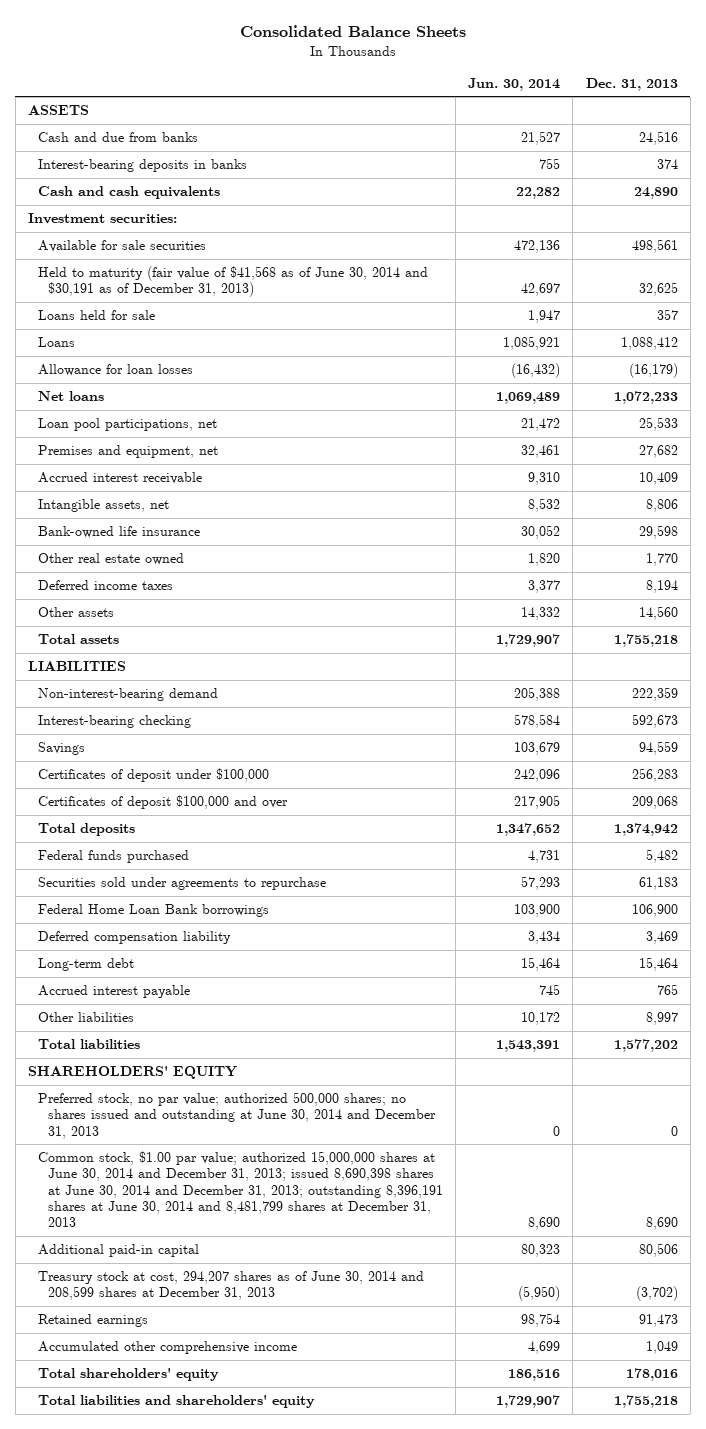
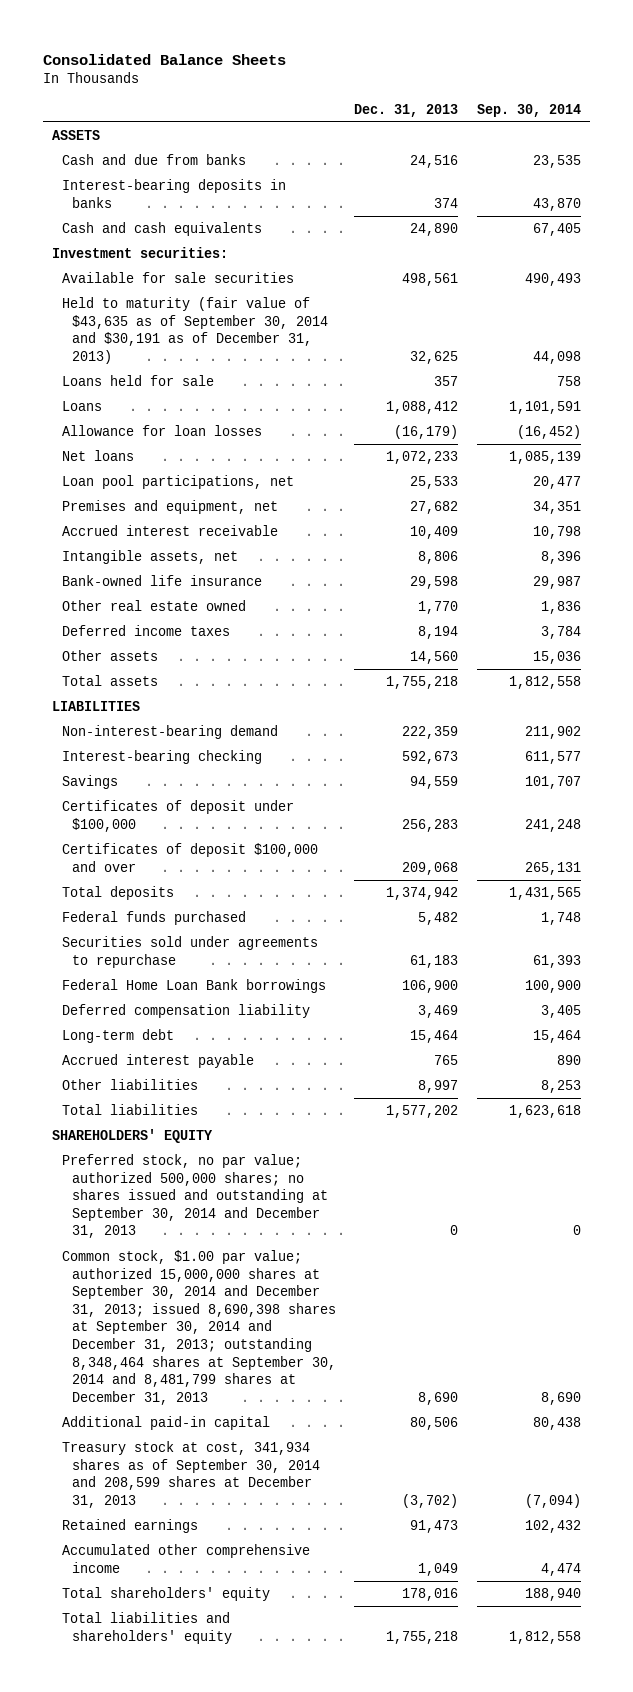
[468,77,561,91] Jun. 30, 2014 -> none
none -> [476,103,581,117] Sep. 30, 2014
[37,266,428,298] Held to maturity (fair value of $41,568 as of June 30, 2014 and $30,191 as of December 31, 2013) -> [62,297,329,364] Held to maturity (fair value of $43,635 as of September 30, 2014 and $30,191 as of December 31, 2013)
[37,1092,436,1139] Preferred stock, no par value; authorized 500,000 shares; no shares issued and outstanding at June 30, 2014 and December 31, 2013 -> [62,1154,329,1239] Preferred stock, no par value; authorized 500,000 shares; no shares issued and outstanding at September 30, 2014 and December 31, 2013
[37,1151,443,1228] Common stock, $1.00 par value; authorized 15,000,000 shares at June 30, 2014 and December 31, 2013; issued 8,690,398 shares at June 30, 2014 and December 31, 2013; outstanding 8,396,191 shares at June 30, 2014 and 8,481,799 shares at December 31, 2013 -> [62,1250,337,1405] Common stock, $1.00 par value; authorized 15,000,000 shares at September 30, 2014 and December 31, 2013; issued 8,690,398 shares at September 30, 2014 and December 31, 2013; outstanding 8,348,464 shares at September 30, 2014 and 8,481,799 shares at December 31, 2013
[37,1271,424,1301] Treasury stock at cost, 294,207 shares as of June 30, 2014 and 208,599 shares at December 31, 2013 -> [62,1441,321,1508] Treasury stock at cost, 341,934 shares as of September 30, 2014 and 208,599 shares at December 31, 2013

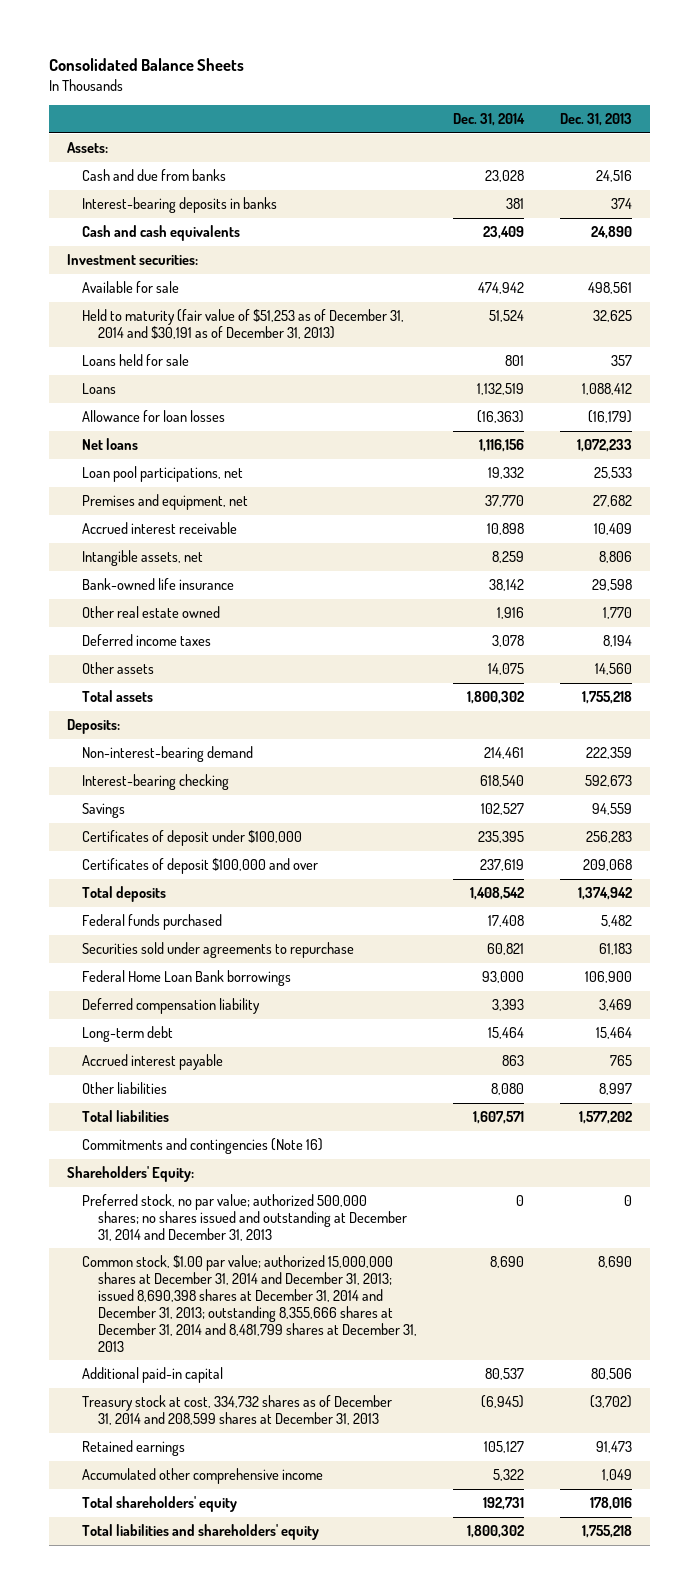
[476,103,581,117] Sep. 30, 2014 -> none
none -> [452,112,525,126] Dec. 31, 2014
[52,130,101,141] ASSETS -> [67,142,109,154] Assets:
[62,272,295,284] Available for sale securities -> [82,281,180,294] Available for sale
[62,297,329,364] Held to maturity (fair value of $43,635 as of September 30, 2014 and $30,191 as of December 31, 2013) -> [82,309,405,339] Held to maturity (fair value of $51,253 as of December 31, 2014 and $30,191 as of December 31, 2013)
[52,701,141,712] LIABILITIES -> none
none -> [67,719,121,735] Deposits:
none -> [82,1138,324,1155] Commitments and contingencies (Note 16)
[52,1129,214,1144] SHAREHOLDERS' EQUITY -> [67,1166,195,1183] Shareholders' Equity:
[62,1154,329,1239] Preferred stock, no par value; authorized 500,000 shares; no shares issued and outstanding at September 30, 2014 and December 31, 2013 -> [82,1194,407,1241] Preferred stock, no par value; authorized 500,000 shares; no shares issued and outstanding at December 31, 2014 and December 31, 2013
[62,1250,337,1405] Common stock, $1.00 par value; authorized 15,000,000 shares at September 30, 2014 and December 31, 2013; issued 8,690,398 shares at September 30, 2014 and December 31, 2013; outstanding 8,348,464 shares at September 30, 2014 and 8,481,799 shares at December 31, 2013 -> [82,1255,417,1352] Common stock, $1.00 par value; authorized 15,000,000 shares at December 31, 2014 and December 31, 2013; issued 8,690,398 shares at December 31, 2014 and December 31, 2013; outstanding 8,355,666 shares at December 31, 2014 and 8,481,799 shares at December 31, 2013
[62,1441,321,1508] Treasury stock at cost, 341,934 shares as of September 30, 2014 and 208,599 shares at December 31, 2013 -> [82,1395,393,1425] Treasury stock at cost, 334,732 shares as of December 31, 2014 and 208,599 shares at December 31, 2013

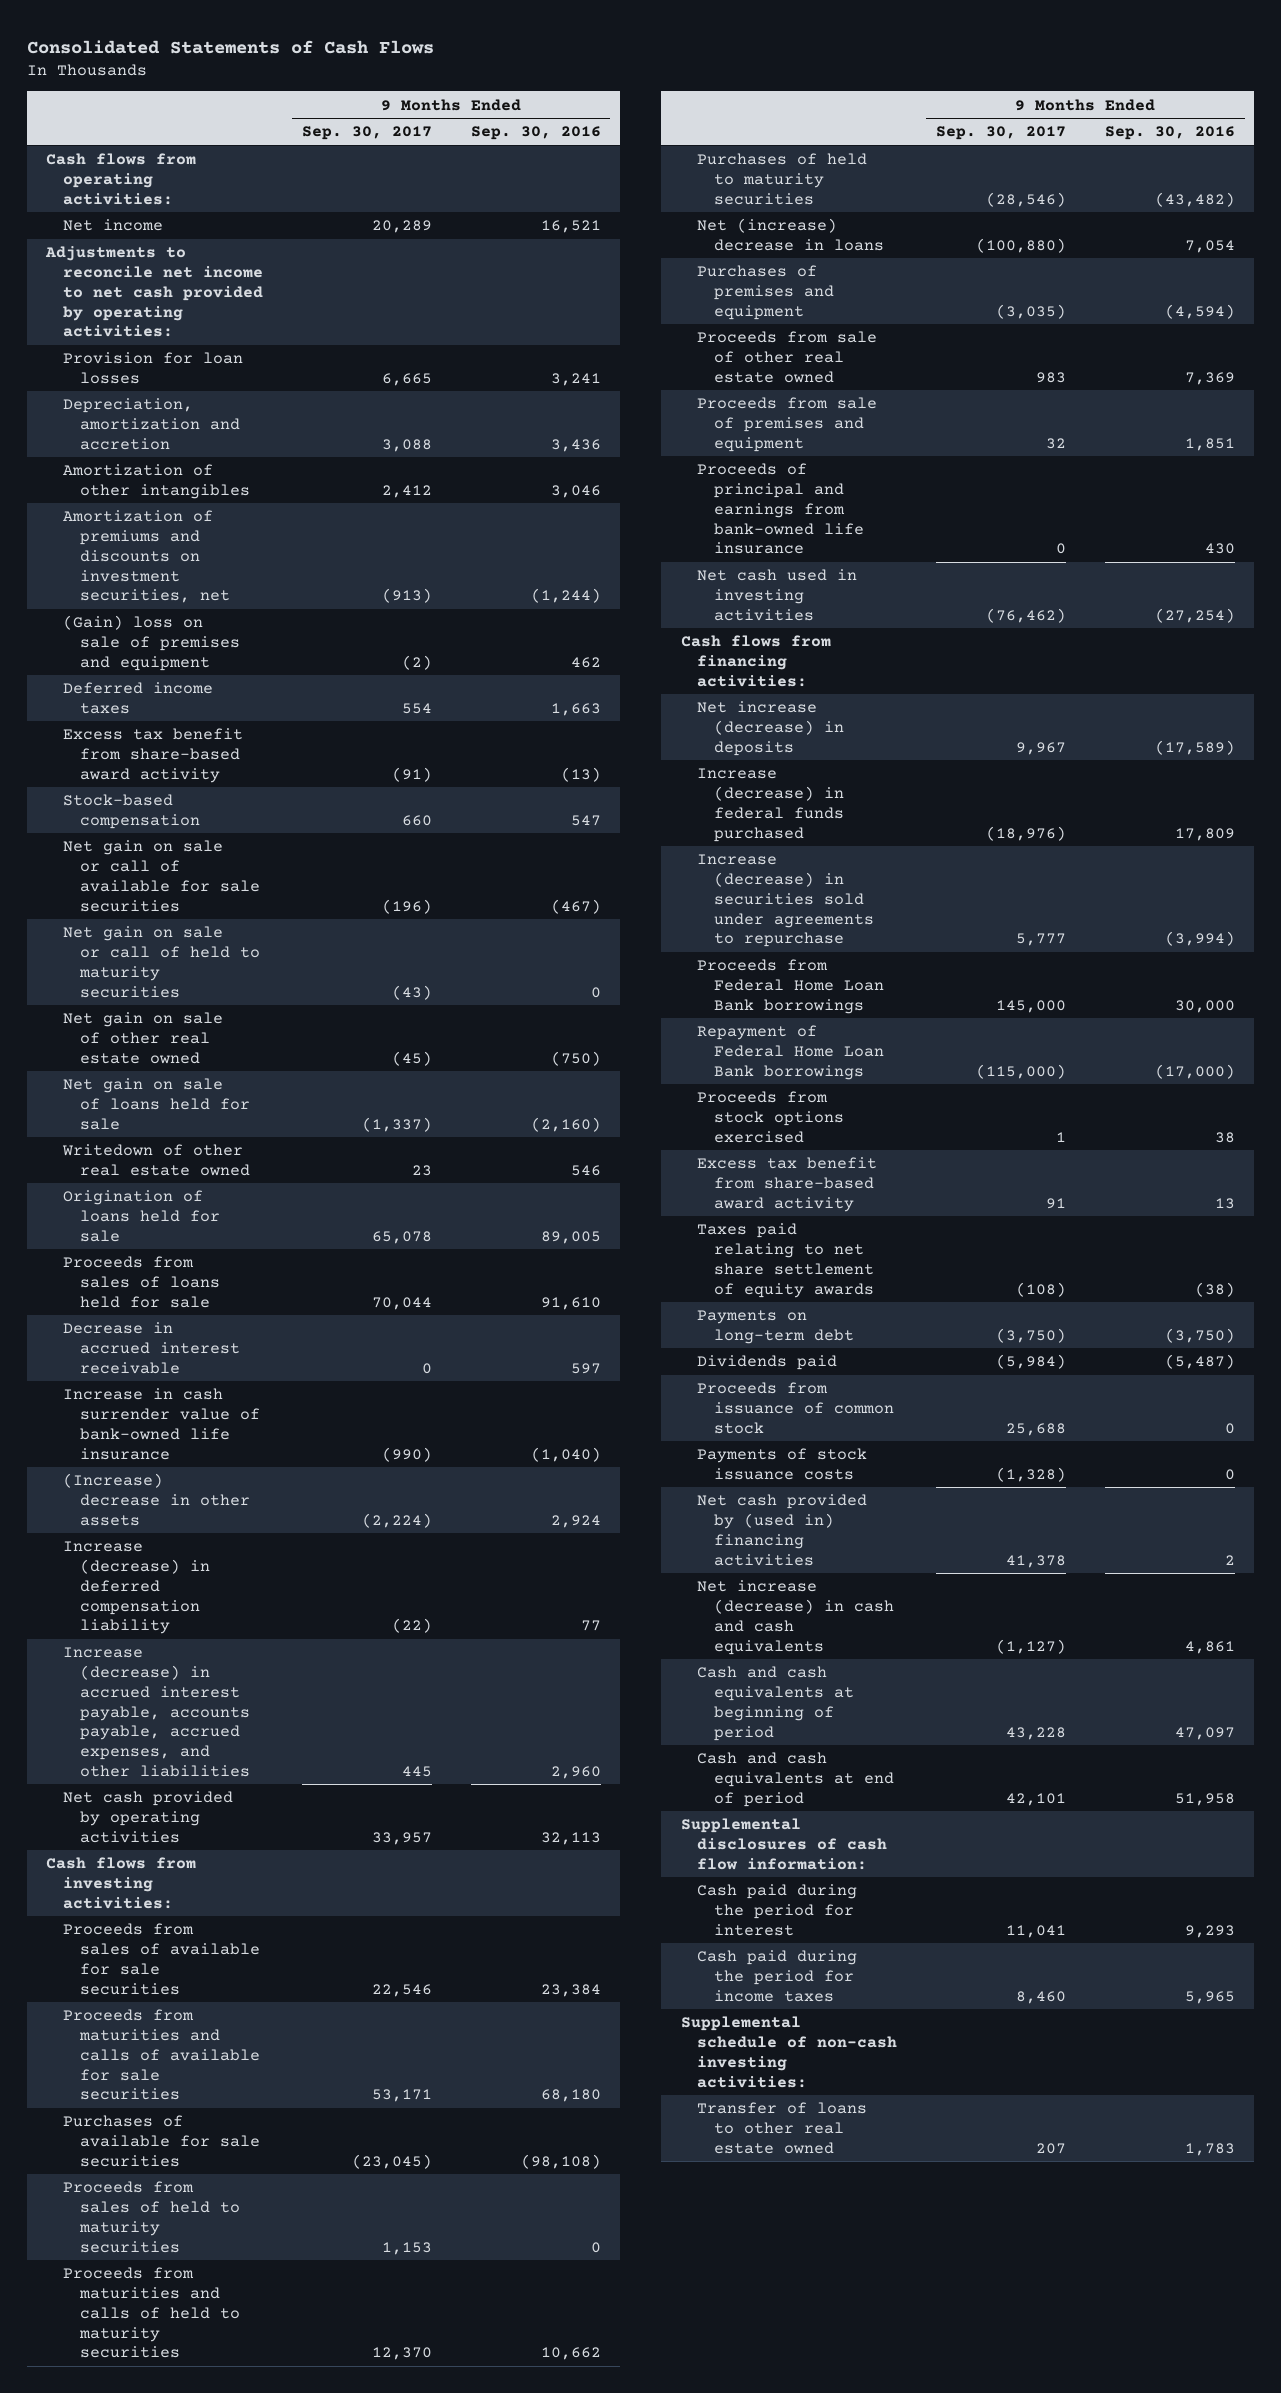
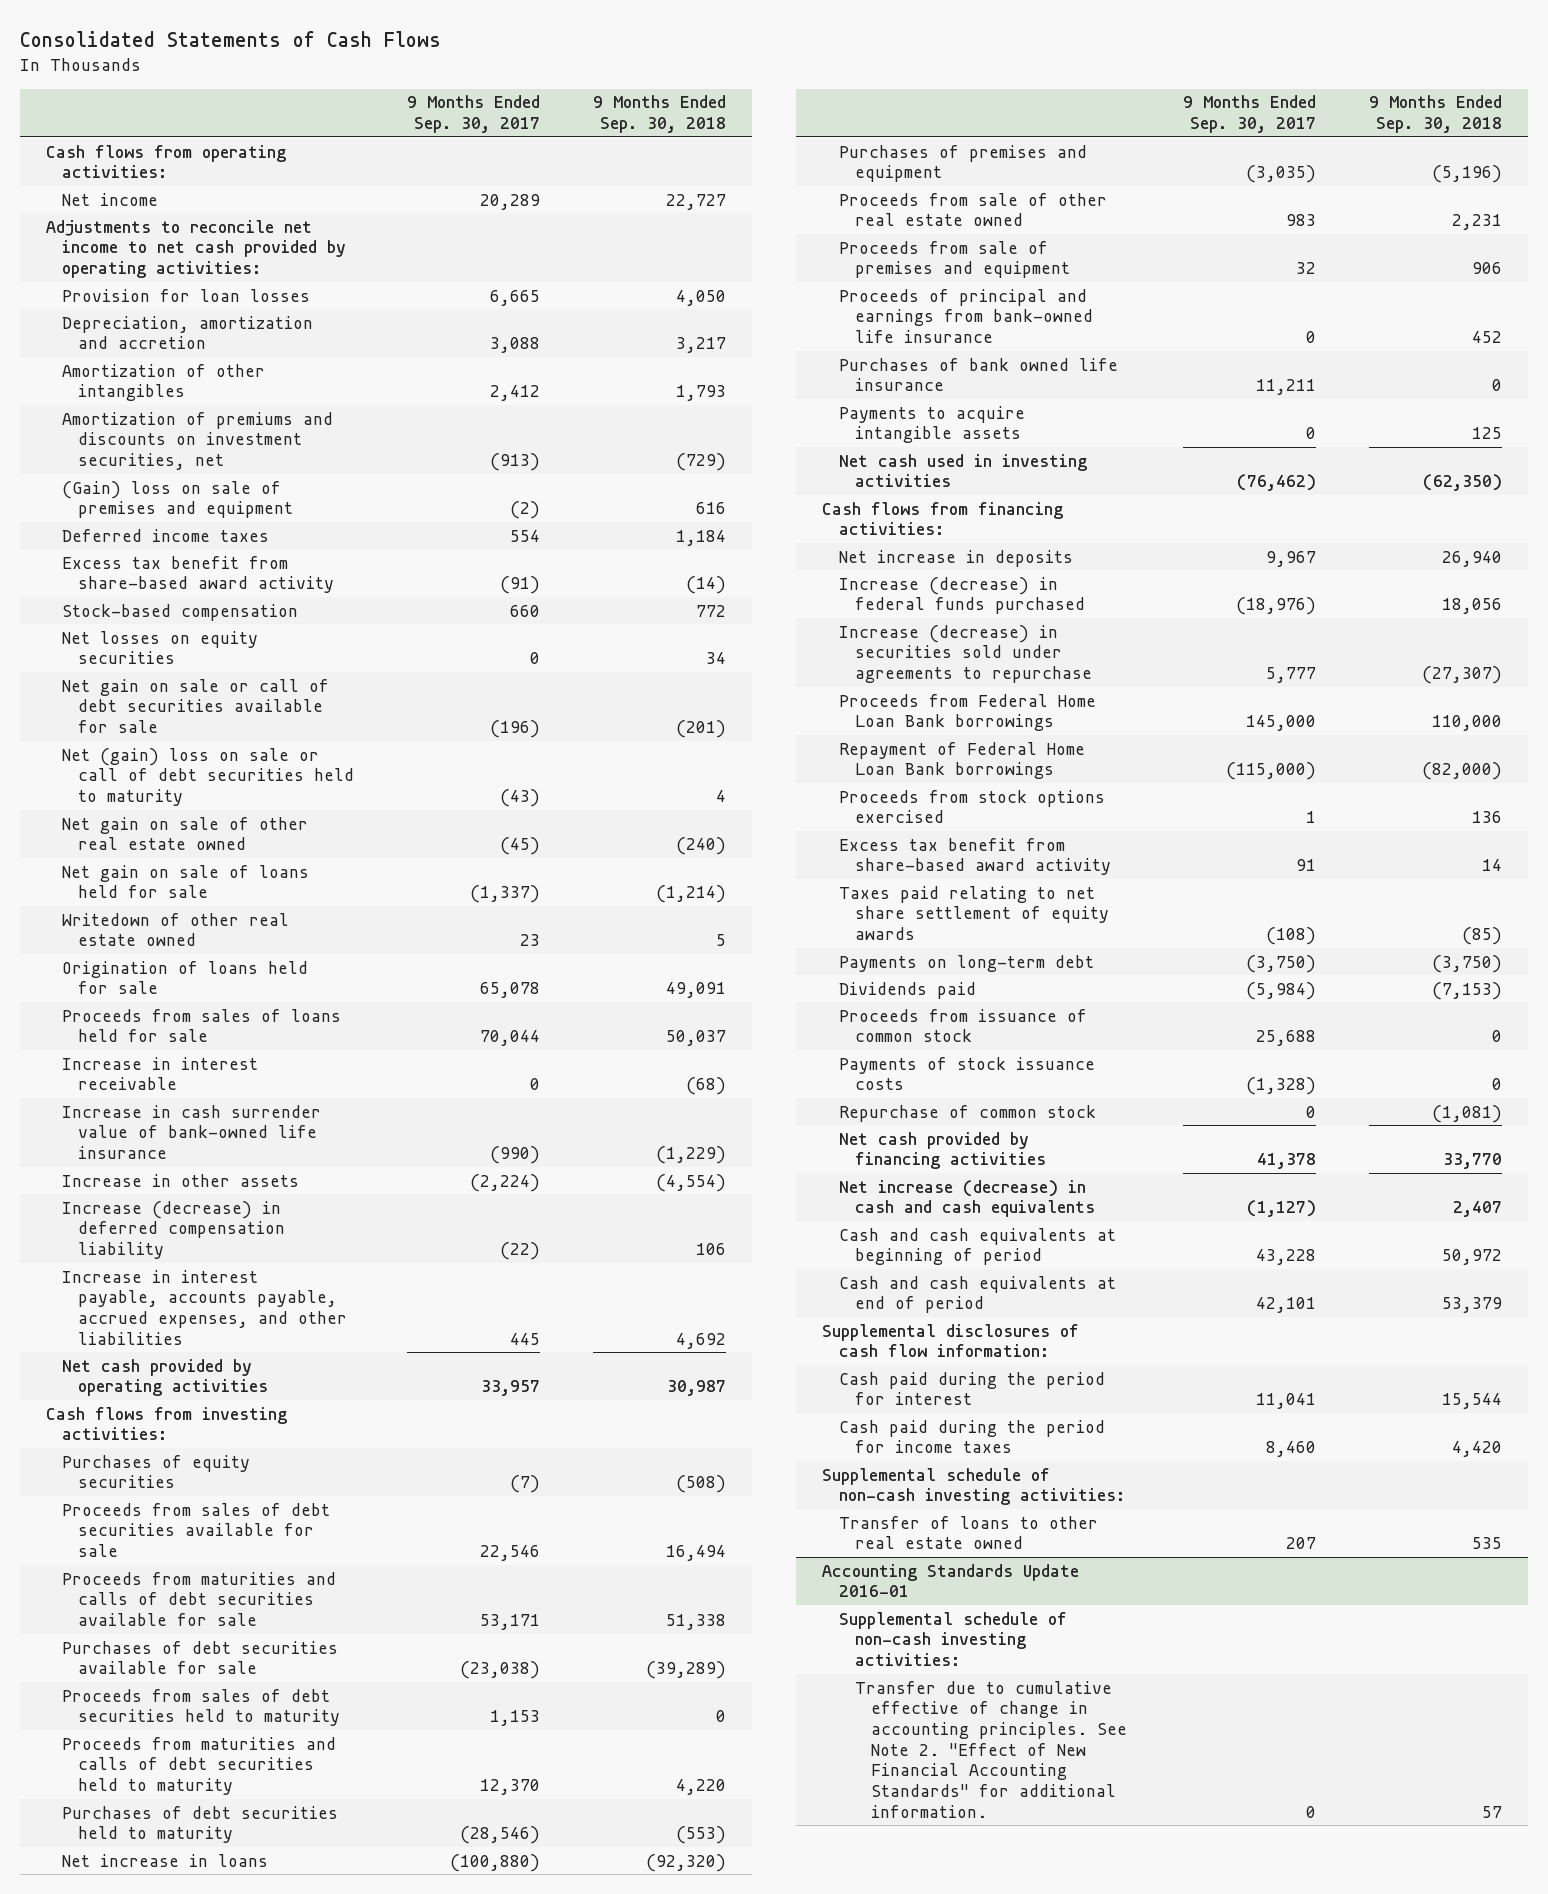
[470,126,601,141] Sep. 30, 2016 -> none
none -> [592,95,726,134] 9 Months Ended Sep. 30, 2018
none -> [62,630,259,665] Net losses on equity securities
[63,840,260,912] Net gain on sale or call of available for sale securities -> [62,678,330,734] Net gain on sale or call of debt securities available for sale
[63,926,260,998] Net gain on sale or call of held to maturity securities -> [62,747,355,807] Net (gain) loss on sale or call of debt securities held to maturity
[63,1322,240,1374] Decrease in accrued interest receivable -> [62,1056,259,1091] Increase in interest receivable
[63,1473,250,1526] (Increase) decrease in other assets -> [62,1173,300,1187] Increase in other assets
[63,1647,250,1777] Increase (decrease) in accrued interest payable, accounts payable, accrued expenses, and other liabilities -> [62,1269,348,1345] Increase in interest payable, accounts payable, accrued expenses, and other liabilities
none -> [62,1454,251,1489] Purchases of equity securities
[63,1923,260,1995] Proceeds from sales of available for sale securities -> [62,1502,331,1558] Proceeds from sales of debt securities available for sale
[63,2009,260,2101] Proceeds from maturities and calls of available for sale securities -> [62,1571,337,1627] Proceeds from maturities and calls of debt securities available for sale
[63,2115,260,2167] Purchases of available for sale securities -> [62,1640,339,1675] Purchases of debt securities available for sale
[351,2153,432,2169] (23,045) -> [459,1661,540,1680] (23,038)
[63,2181,240,2253] Proceeds from sales of held to maturity securities -> [62,1688,341,1727] Proceeds from sales of debt securities held to maturity
[63,2267,240,2359] Proceeds from maturities and calls of held to maturity securities -> [62,1736,337,1796] Proceeds from maturities and calls of debt securities held to maturity
[697,153,868,205] Purchases of held to maturity securities -> [62,1805,339,1844] Purchases of debt securities held to maturity
[697,218,885,251] Net (increase) decrease in loans -> [62,1853,269,1867] Net increase in loans
none -> [838,357,1118,392] Purchases of bank owned life insurance
none -> [838,405,1025,444] Payments to acquire intangible assets
[697,701,845,756] Net increase (decrease) in deposits -> [838,549,1073,567] Net increase in deposits
none -> [838,1104,1096,1122] Repurchase of common stock
[697,1494,868,1566] Net cash provided by (used in) financing activities -> [838,1131,1046,1170] Net cash provided by financing activities
none -> [822,1563,1080,1598] Accounting Standards Update 2016-01
none -> [838,1611,1067,1667] Supplemental schedule of non-cash investing activities:
none -> [854,1680,1128,1818] Transfer due to cumulative effective of change in accounting principles. See Note 2. "Effect of New Financial Accounting Standards" for additional information.

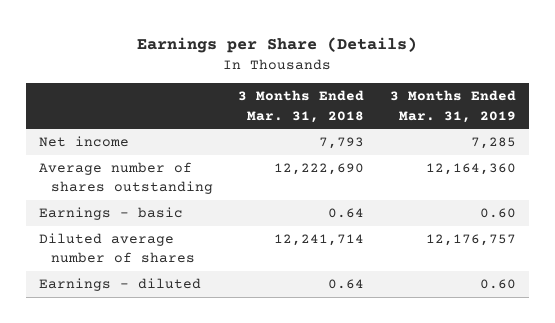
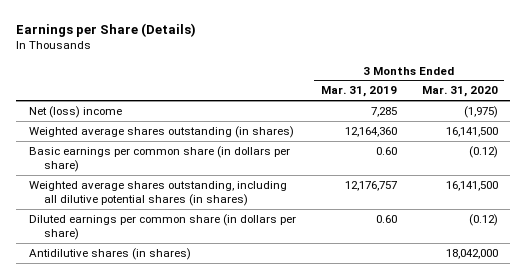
[238,90,365,123] 3 Months Ended Mar. 31, 2018 -> none
none -> [421,86,498,98] Mar. 31, 2020
[38,136,129,148] Net income -> [28,105,122,118] Net (loss) income
[38,162,213,195] Average number of shares outstanding -> [28,125,294,138] Weighted average shares outstanding (in shares)
[38,207,183,221] Earnings - basic -> [28,145,290,172] Basic earnings per common share (in dollars per share)
[38,233,195,264] Diluted average number of shares -> [28,180,287,206] Weighted average shares outstanding, including all dilutive potential shares (in shares)
[38,278,201,292] Earnings - diluted -> [28,213,296,240] Diluted earnings per common share (in dollars per share)
none -> [28,247,191,260] Antidilutive shares (in shares)

